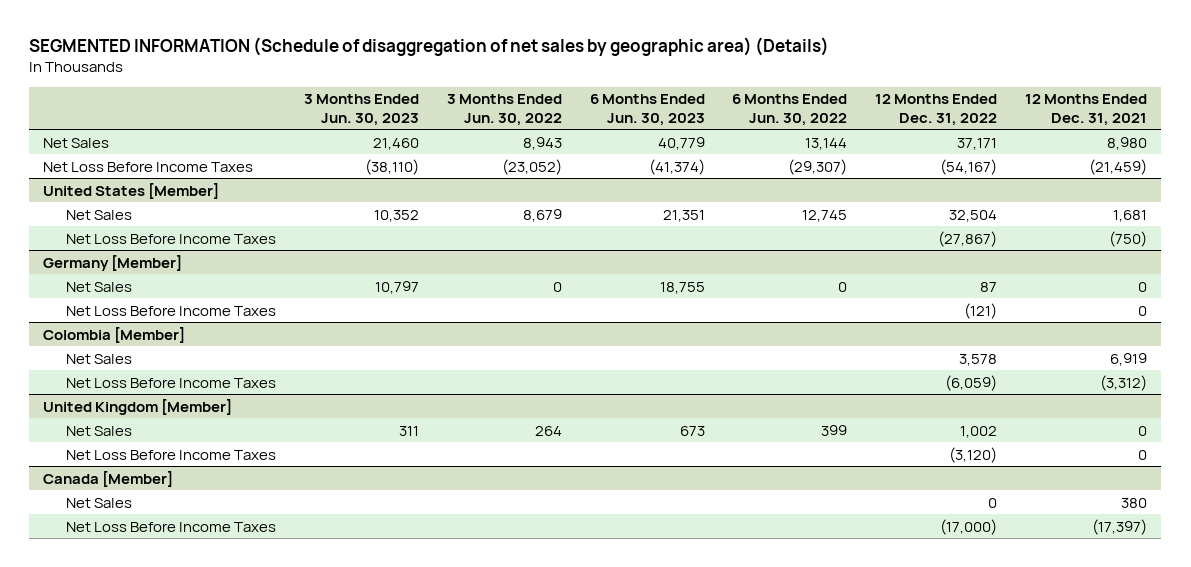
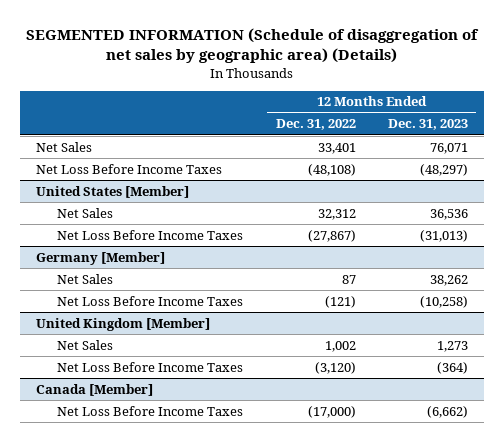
[303,94,419,126] 3 Months Ended Jun. 30, 2023 -> none
[446,94,562,126] 3 Months Ended Jun. 30, 2022 -> none
[589,94,705,126] 6 Months Ended Jun. 30, 2023 -> none
[732,94,848,126] 6 Months Ended Jun. 30, 2022 -> none
[1025,94,1148,126] 12 Months Ended Dec. 31, 2021 -> none
none -> [387,119,468,131] Dec. 31, 2023
[957,137,998,150] 37,171 -> [317,142,356,154] 33,401
[940,158,998,175] (54,167) -> [307,163,356,176] (48,108)
[949,209,998,222] 32,504 -> [317,208,356,220] 32,312
[43,326,186,343] Colombia [Member] -> none
[65,353,132,364] Net Sales -> none
[65,377,276,388] Net Loss Before Income Taxes -> none
[65,497,132,508] Net Sales -> none

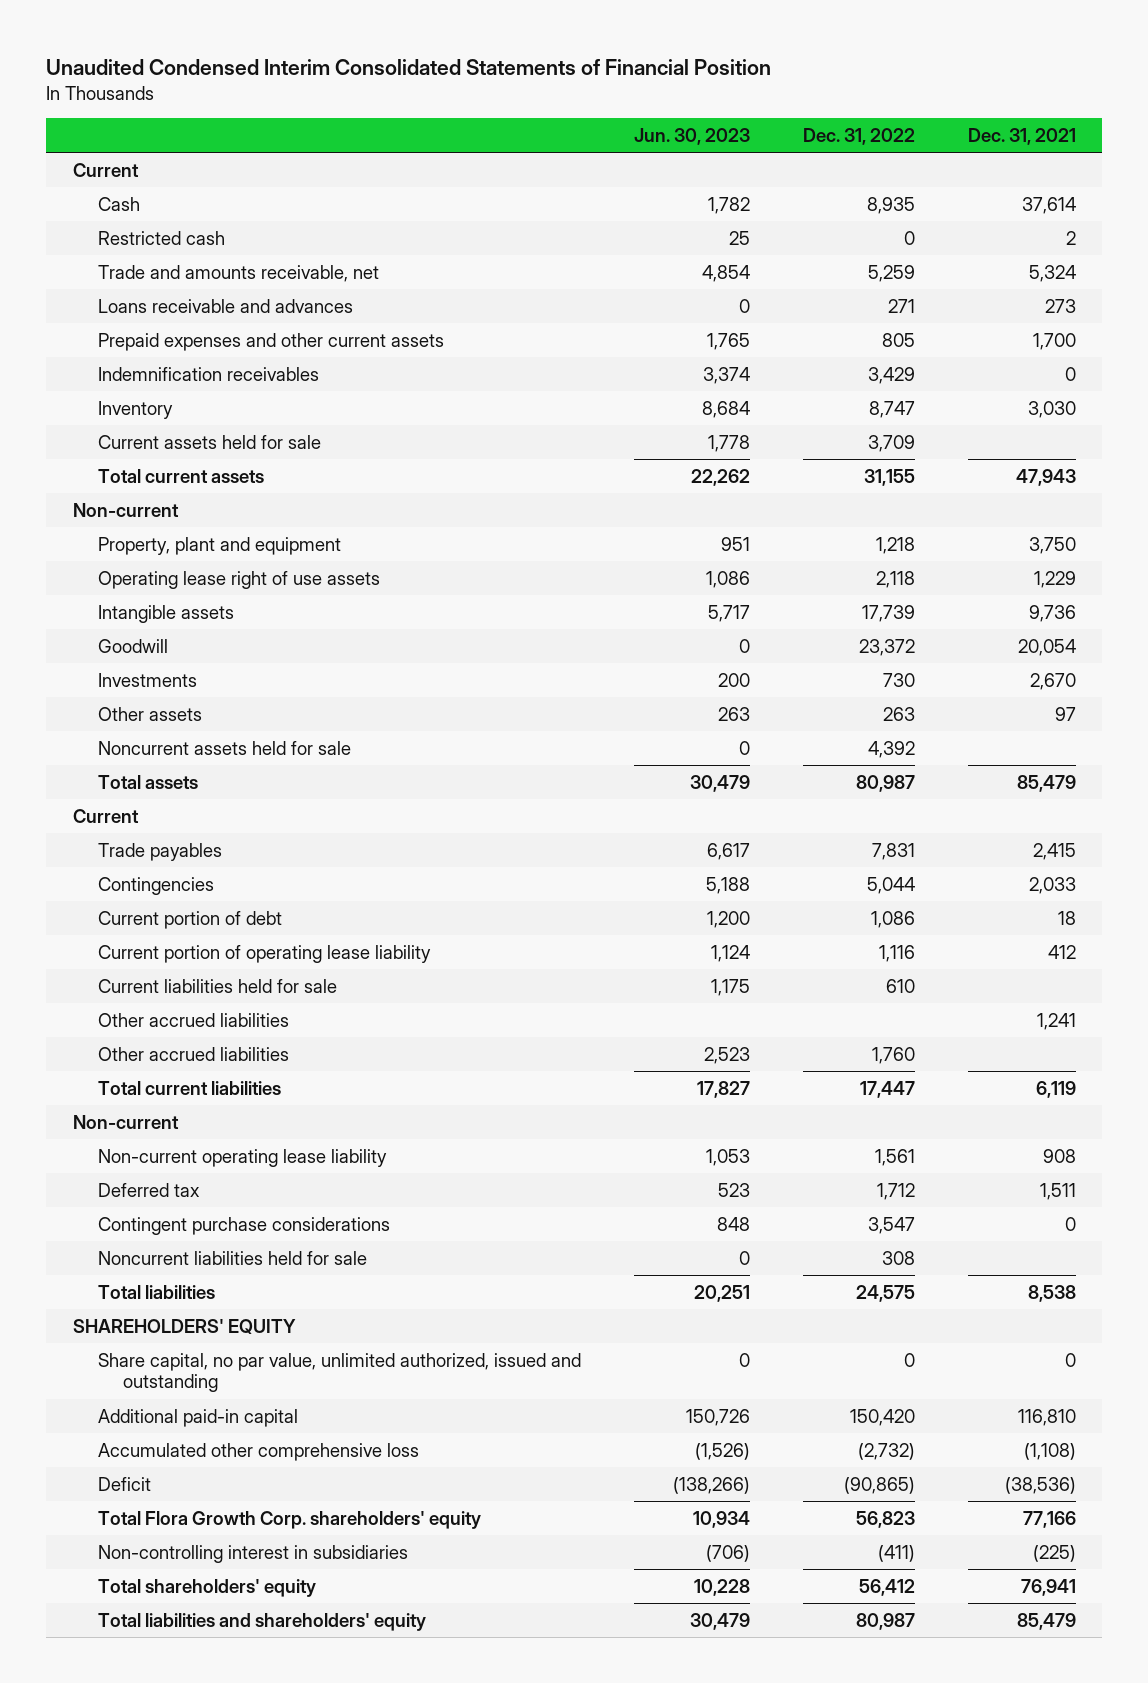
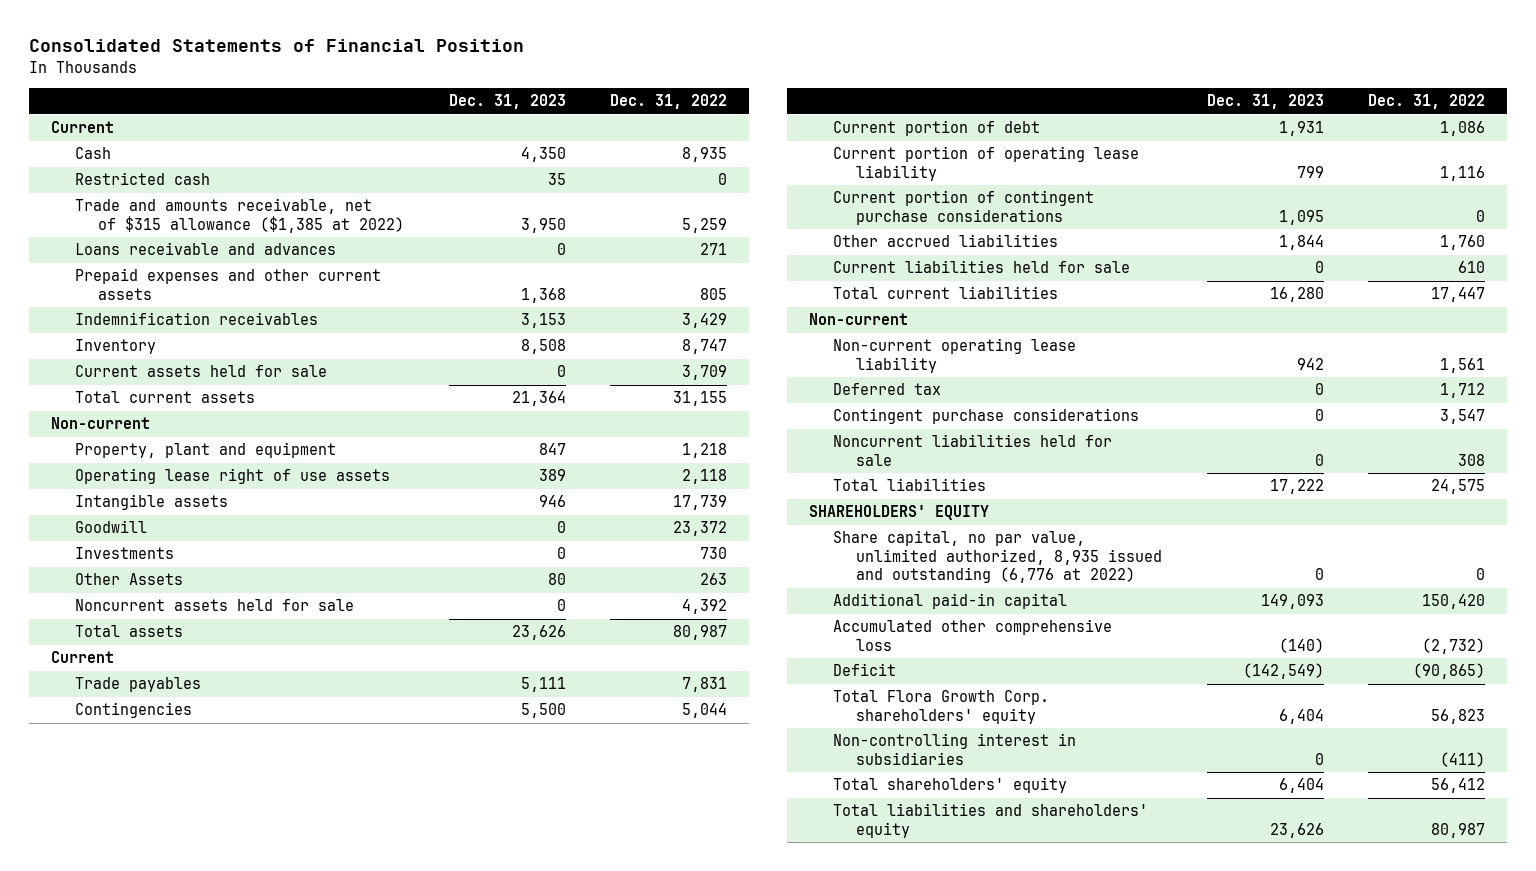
[46,58,772,75] Unaudited Condensed Interim Consolidated Statements of Financial Position -> [28,39,524,53] Consolidated Statements of Financial Position
[633,127,750,145] Jun. 30, 2023 -> none
[967,127,1076,145] Dec. 31, 2021 -> none
none -> [448,94,566,110] Dec. 31, 2023
[97,264,379,282] Trade and amounts receivable, net -> [74,198,405,233] Trade and amounts receivable, net of $315 allowance ($1,385 at 2022)
[97,706,202,721] Other assets -> [74,573,183,586] Other Assets
[97,1012,289,1027] Other accrued liabilities -> none
none -> [832,190,1094,225] Current portion of contingent purchase considerations
[97,978,337,993] Current liabilities held for sale -> [832,260,1130,274] Current liabilities held for sale
[97,1352,581,1393] Share capital, no par value, unlimited authorized, issued and outstanding -> [832,530,1163,584] Share capital, no par value, unlimited authorized, 8,935 issued and outstanding (6,776 at 2022)

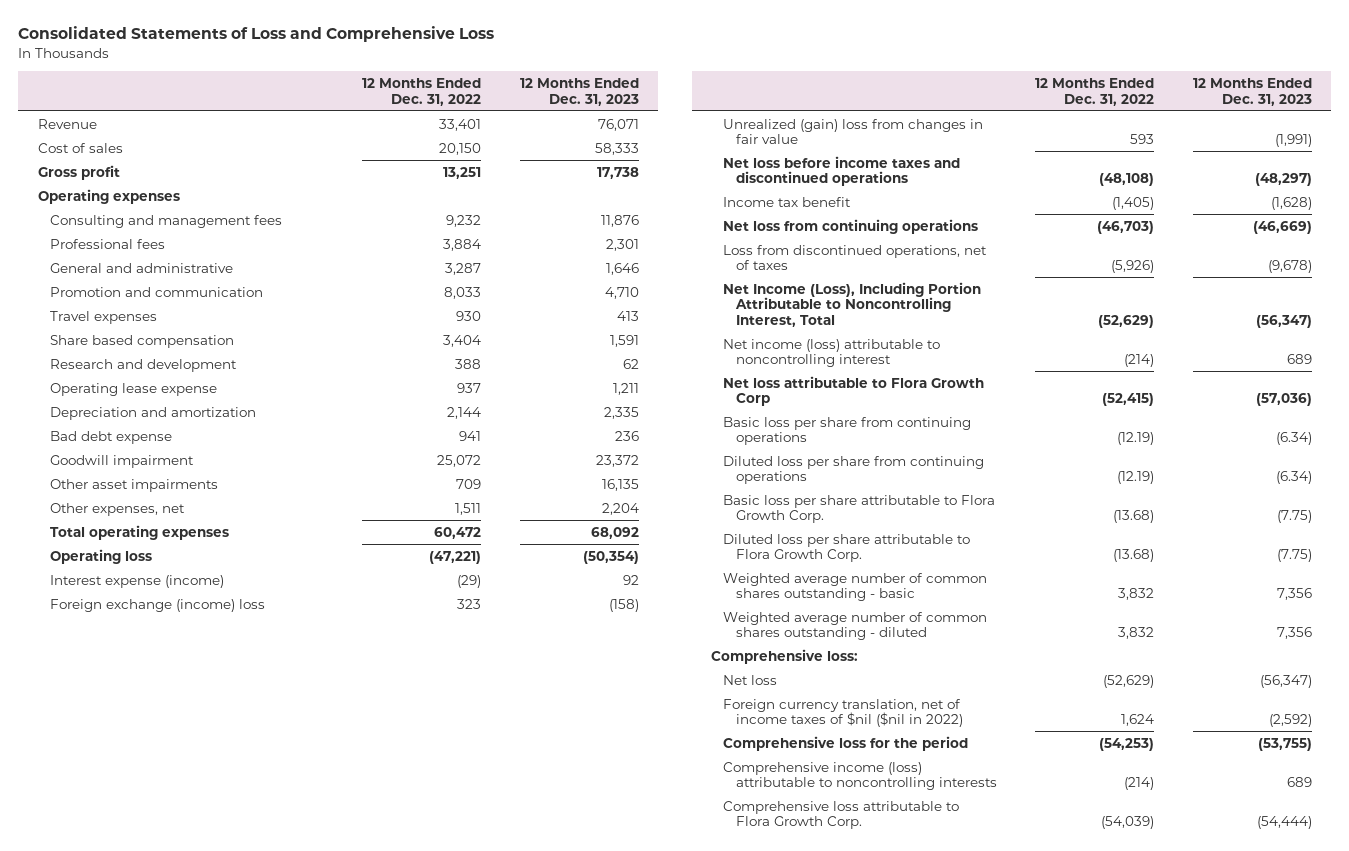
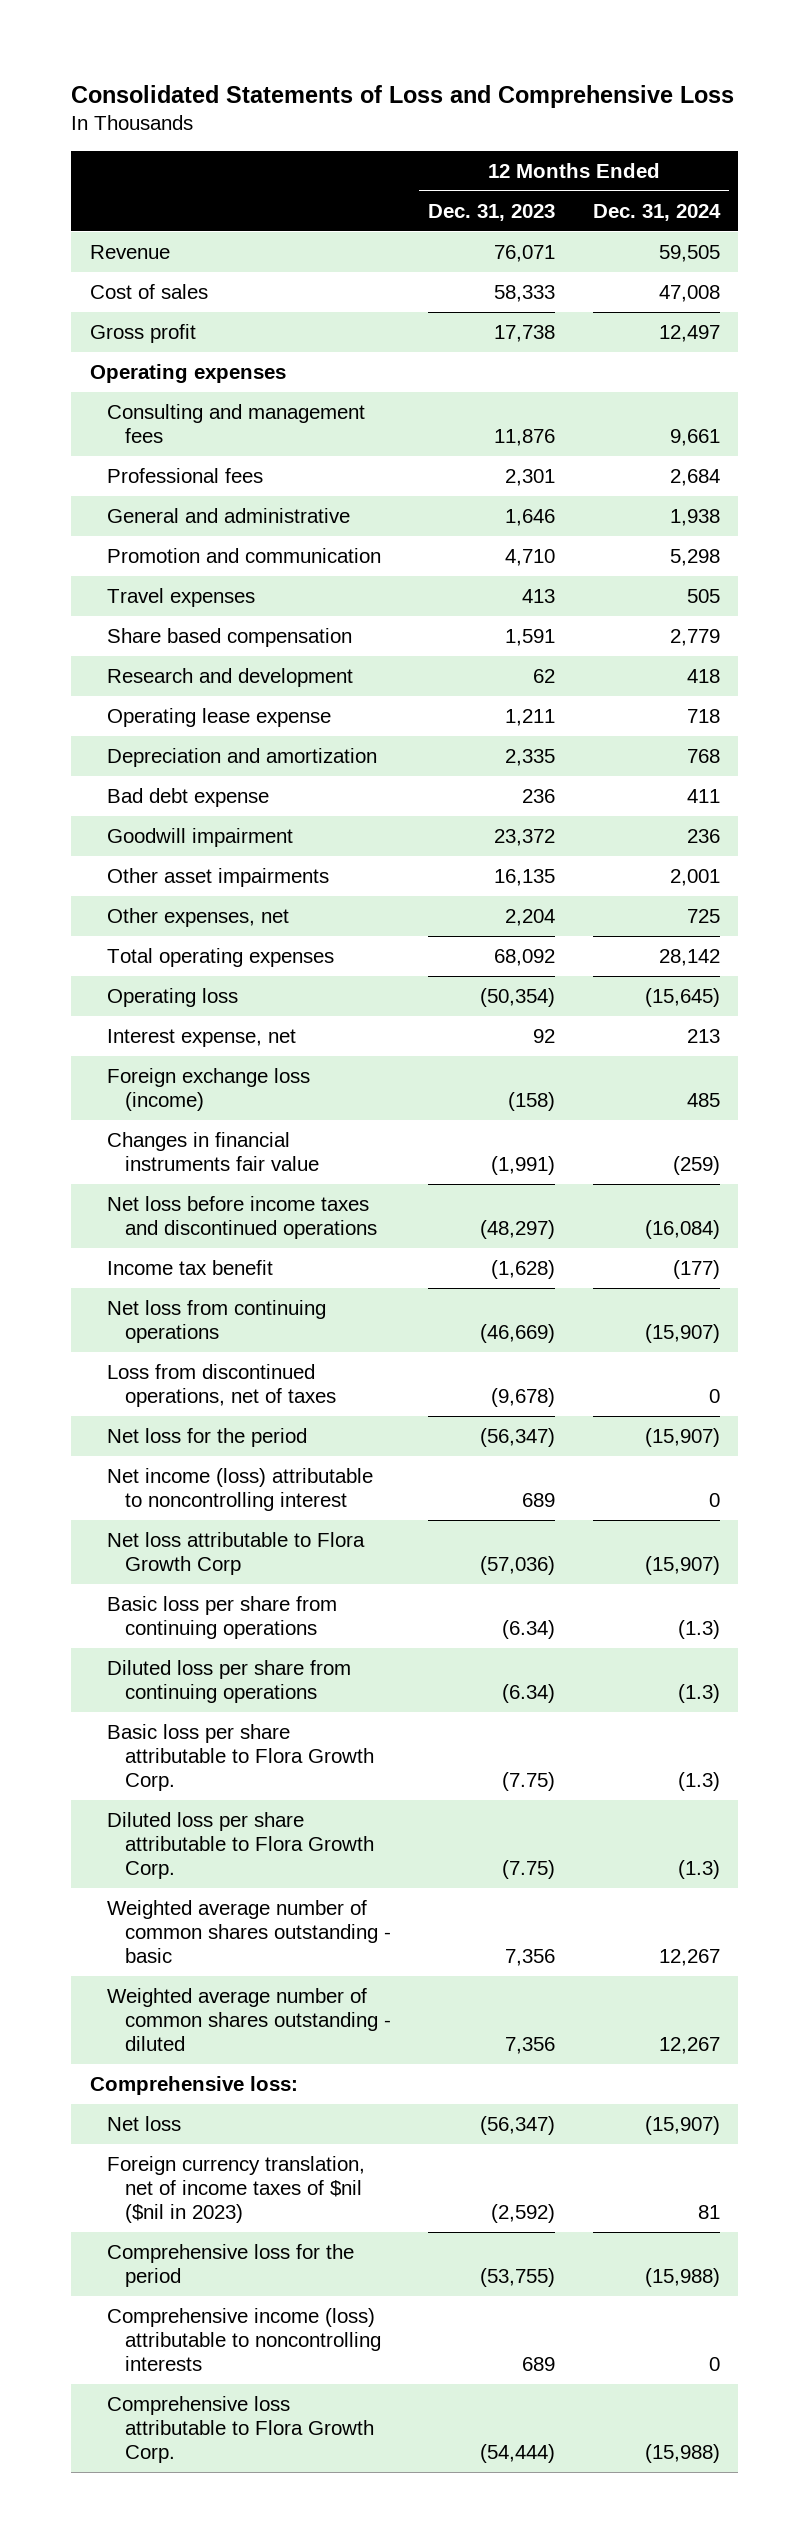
[362,77,482,106] 12 Months Ended Dec. 31, 2022 -> none
none -> [592,203,721,221] Dec. 31, 2024
[50,574,225,588] Interest expense (income) -> [107,1029,297,1048] Interest expense, net
[50,598,266,612] Foreign exchange (income) loss -> [107,1068,311,1111] Foreign exchange loss (income)
[723,118,984,145] Unrealized (gain) loss from changes in fair value -> [107,1132,319,1171] Changes in financial instruments fair value
[723,281,982,328] Net Income (Loss), Including Portion Attributable to Noncontrolling Interest, Total -> [107,1428,308,1448] Net loss for the period
[723,698,964,728] Foreign currency translation, net of income taxes of $nil ($nil in 2022) -> [107,2156,366,2223] Foreign currency translation, net of income taxes of $nil ($nil in 2023)

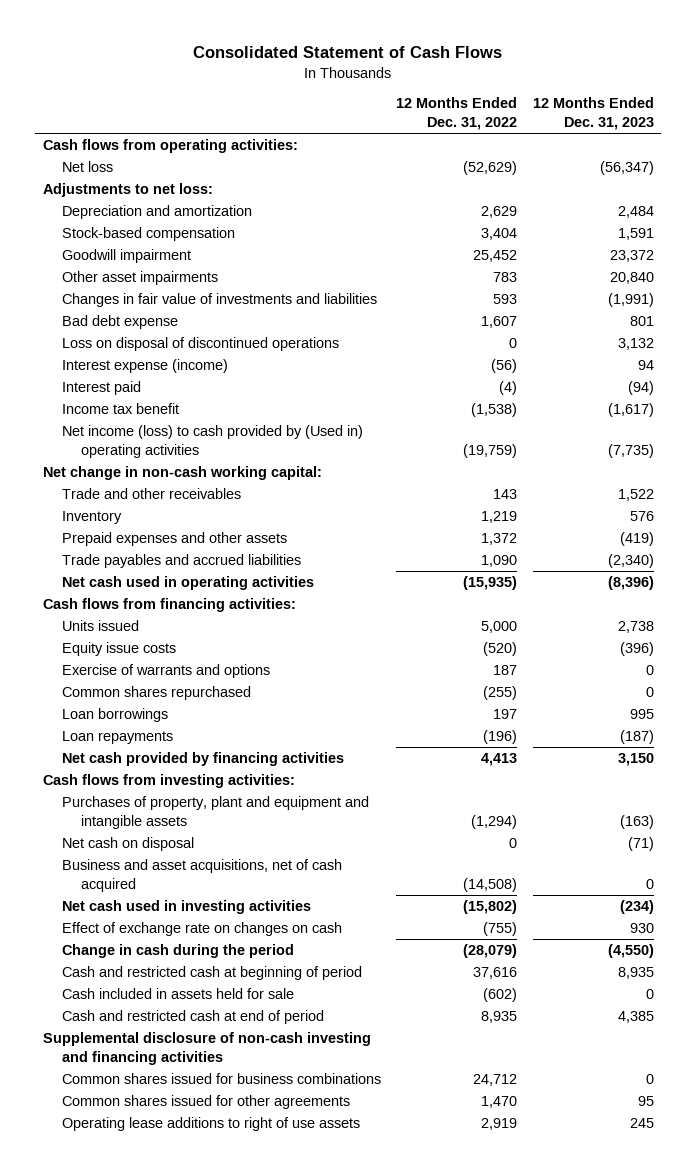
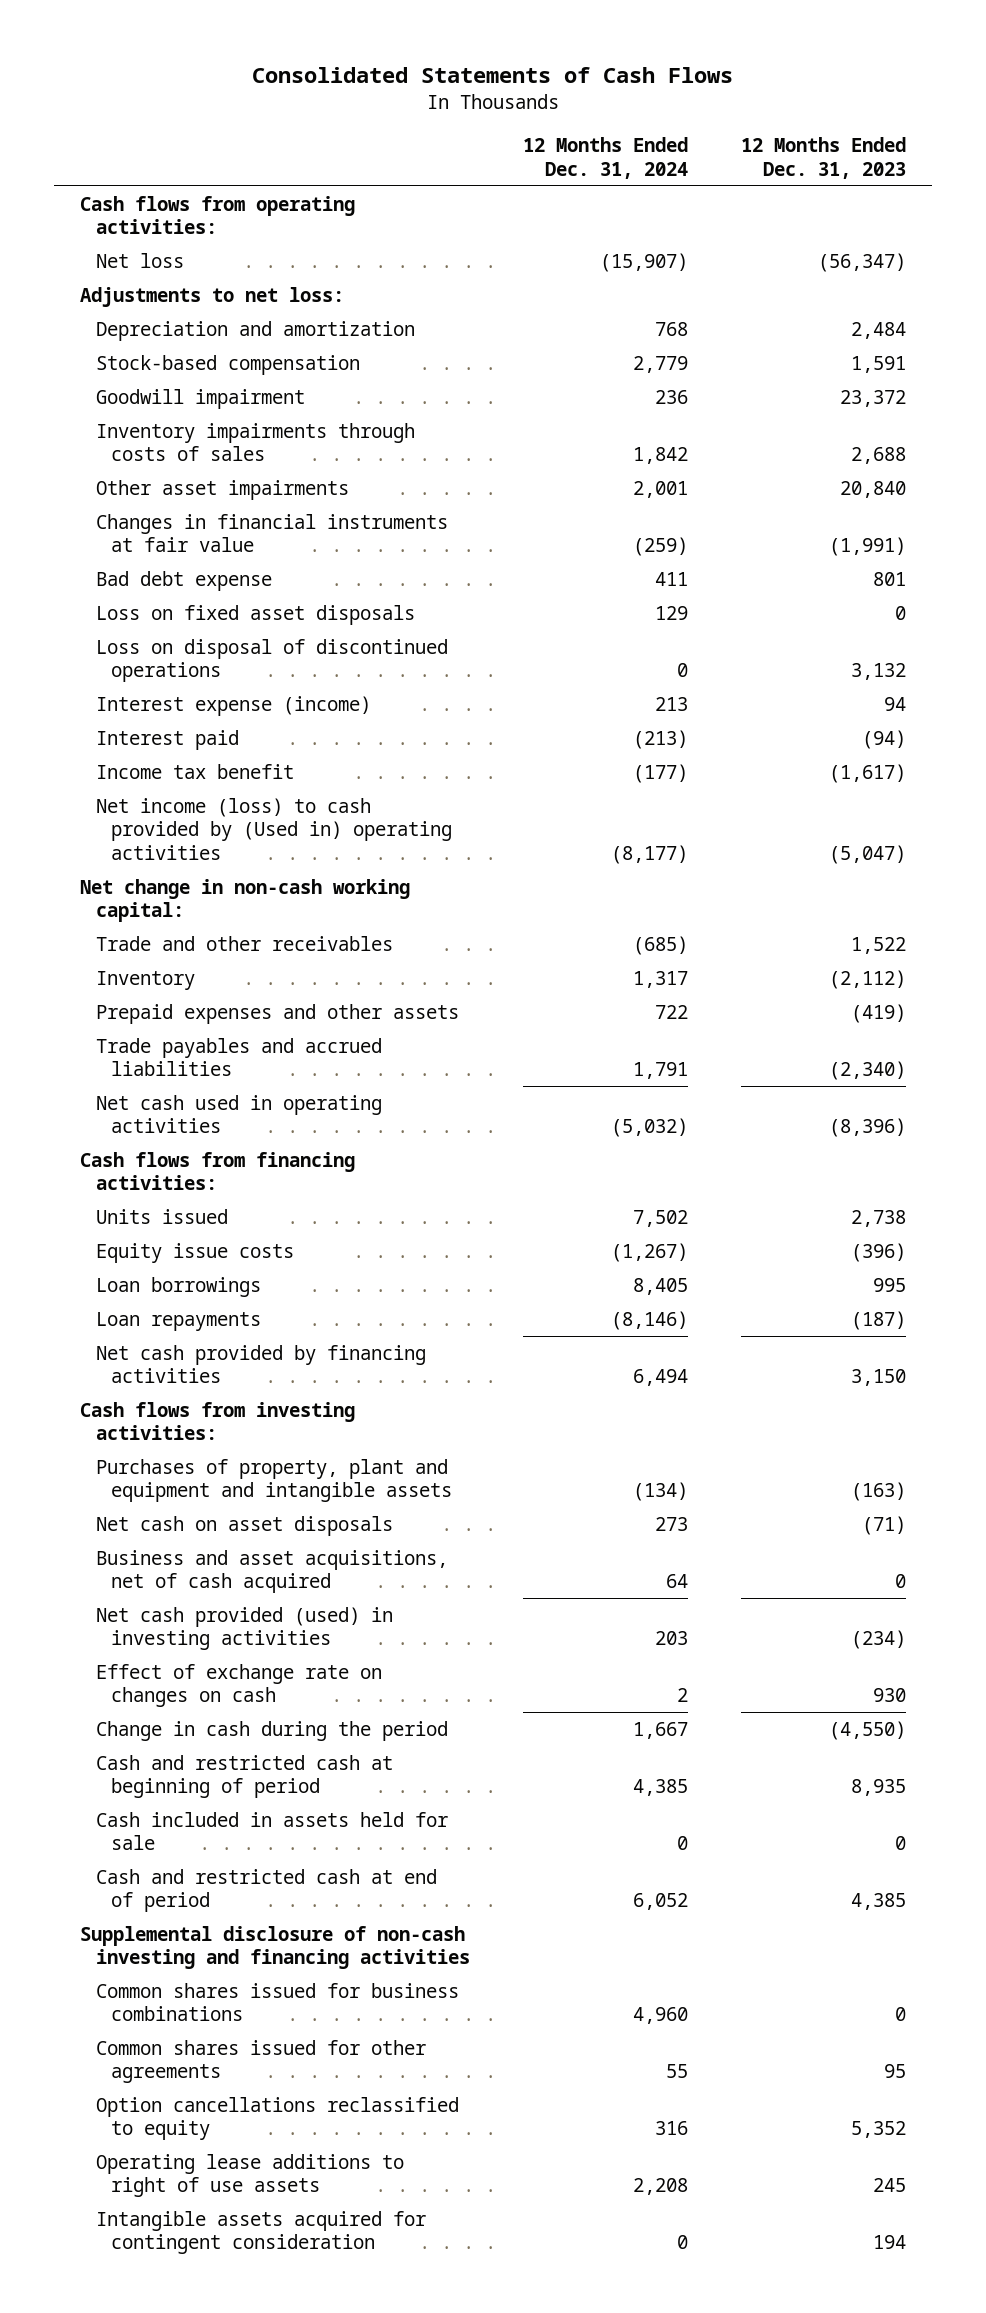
[193,46,503,59] Consolidated Statement of Cash Flows -> [252,67,734,84] Consolidated Statements of Cash Flows
[396,97,518,130] 12 Months Ended Dec. 31, 2022 -> none
none -> [522,137,688,179] 12 Months Ended Dec. 31, 2024
none -> [95,422,415,462] Inventory impairments through costs of sales
[62,293,378,308] Changes in fair value of investments and liabilities -> [95,513,448,553] Changes in financial instruments at fair value
none -> [95,604,415,625] Loss on fixed asset disposals
[607,443,654,458] (7,735) -> [828,845,906,865] (5,047)
[629,511,654,522] 576 -> [828,969,906,989] (2,112)
[62,664,271,679] Exercise of warrants and options -> none
[62,686,252,701] Common shares repurchased -> none
[62,837,195,852] Net cash on disposal -> [95,1515,393,1536] Net cash on asset disposals
[62,900,312,915] Net cash used in investing activities -> [95,1606,393,1651] Net cash provided (used) in investing activities
none -> [95,2096,459,2141] Option cancellations reclassified to equity
none -> [95,2210,426,2255] Intangible assets acquired for contingent consideration

